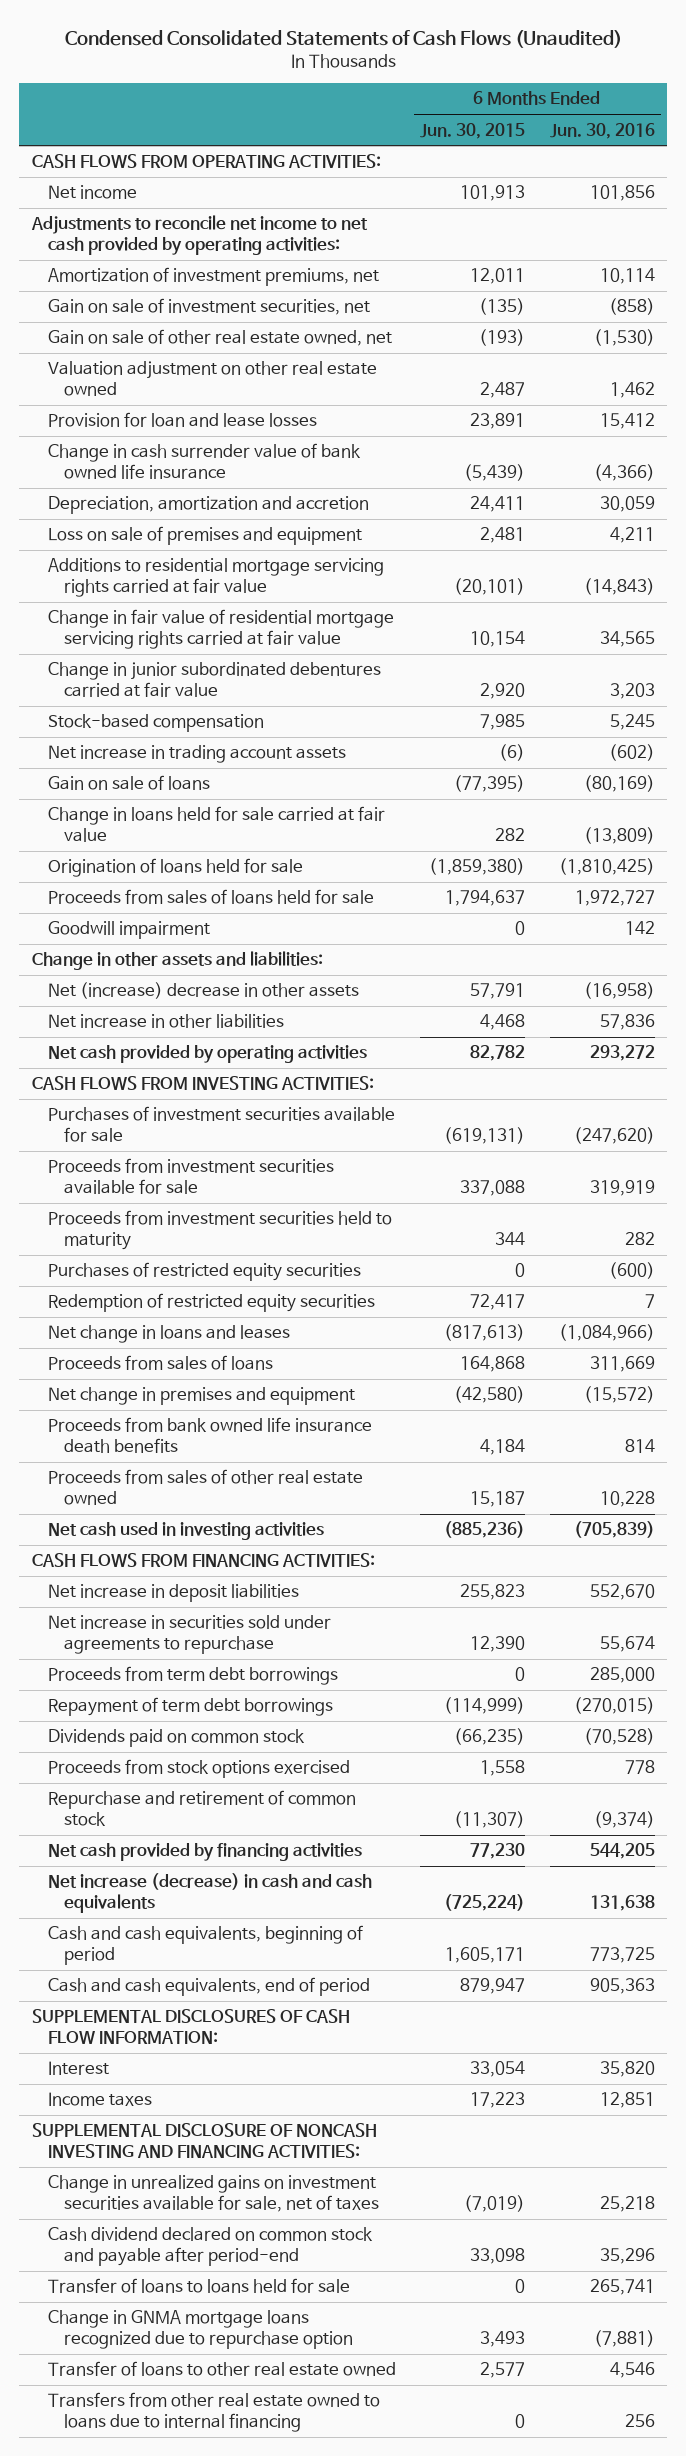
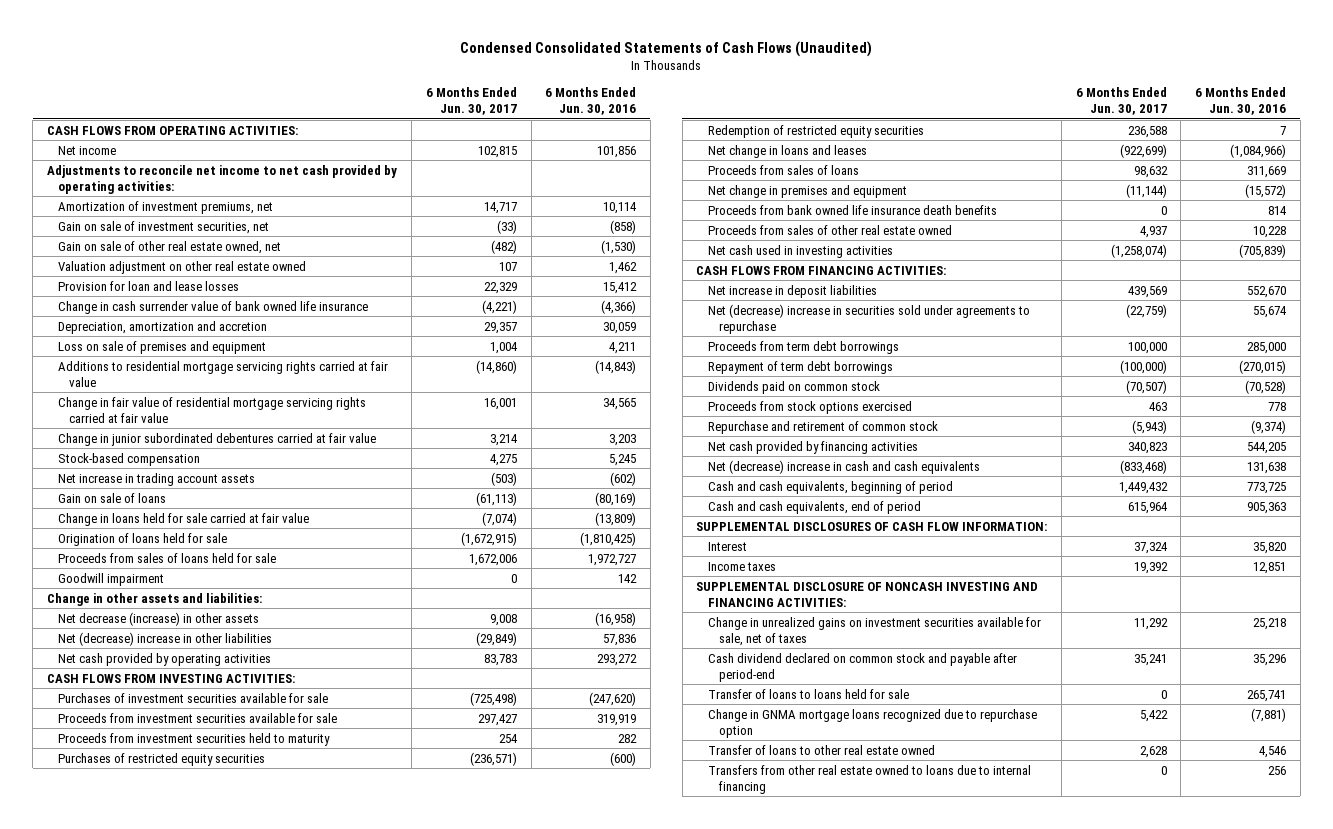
[420,122,526,139] Jun. 30, 2015 -> none
none -> [426,87,518,116] 6 Months Ended Jun. 30, 2017
[47,982,359,1000] Net (increase) decrease in other assets -> [57,611,259,626] Net decrease (increase) in other assets
[47,1014,284,1029] Net increase in other liabilities -> [57,631,272,646] Net (decrease) increase in other liabilities
[47,1615,331,1655] Net increase in securities sold under agreements to repurchase -> [707,303,1030,334] Net (decrease) increase in securities sold under agreements to repurchase
[47,1873,372,1914] Net increase (decrease) in cash and cash equivalents -> [707,459,980,474] Net (decrease) increase in cash and cash equivalents

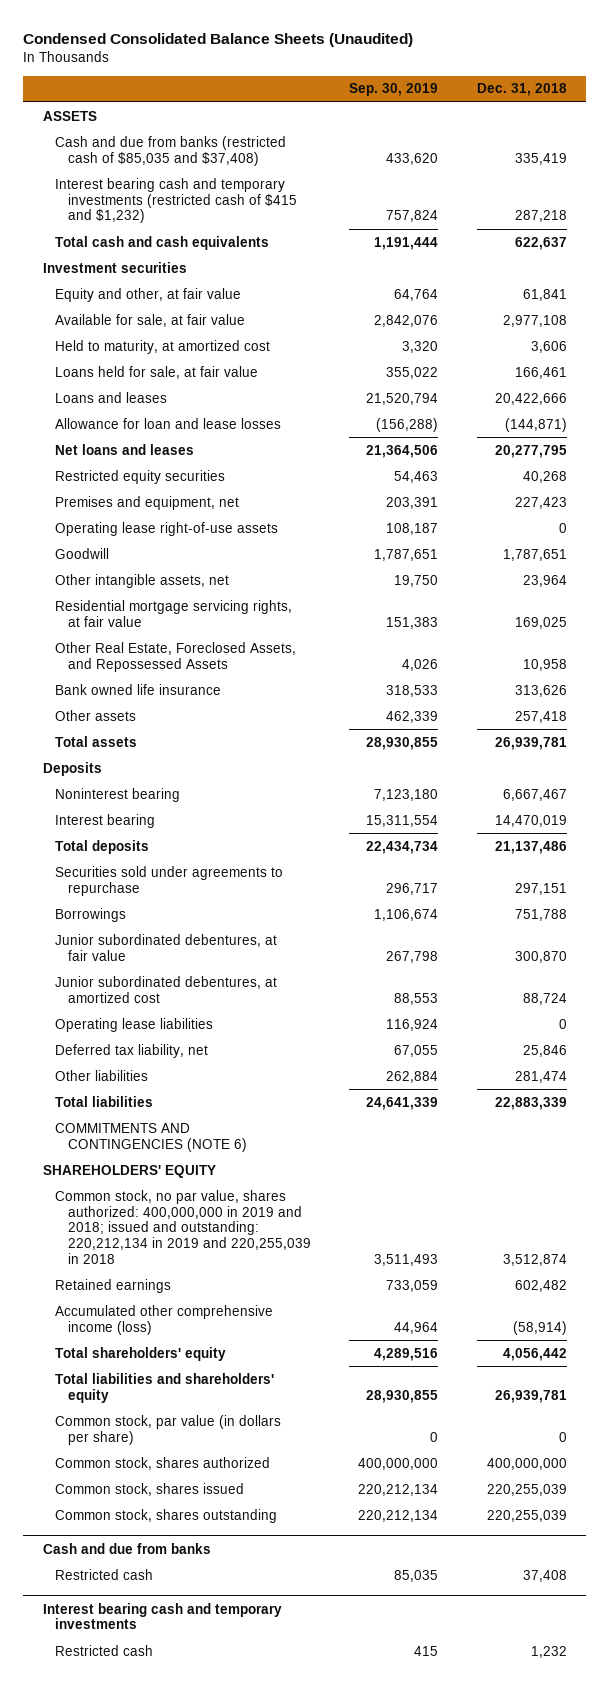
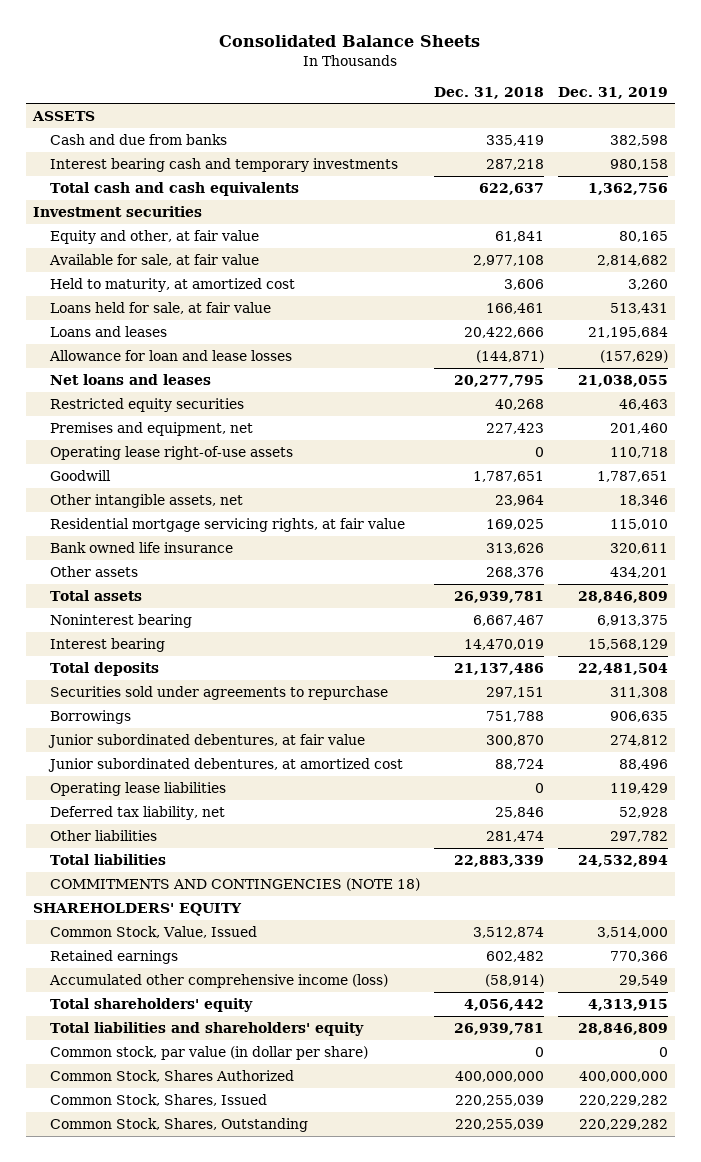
[23,33,414,48] Condensed Consolidated Balance Sheets (Unaudited) -> [219,35,481,48] Consolidated Balance Sheets
[349,83,439,97] Sep. 30, 2019 -> none
none -> [557,86,668,99] Dec. 31, 2019
[55,135,287,166] Cash and due from banks (restricted cash of $85,035 and $37,408) -> [50,133,228,145] Cash and due from banks
[55,177,297,224] Interest bearing cash and temporary investments (restricted cash of $415 and $1,232) -> [50,157,399,172] Interest bearing cash and temporary investments
[55,641,297,672] Other Real Estate, Foreclosed Assets, and Repossessed Assets -> none
[514,710,567,723] 257,418 -> [486,566,545,578] 268,376
[42,761,102,776] Deposits -> none
[55,1122,247,1152] COMMITMENTS AND CONTINGENCIES (NOTE 6) -> [50,877,421,891] COMMITMENTS AND CONTINGENCIES (NOTE 18)
[55,1189,311,1265] Common stock, no par value, shares authorized: 400,000,000 in 2019 and 2018; issued and outstanding: 220,212,134 in 2019 and 220,255,039 in 2018 -> [50,925,258,938] Common Stock, Value, Issued
[42,1542,211,1554] Cash and due from banks -> none
[55,1568,154,1580] Restricted cash -> none
[42,1602,282,1630] Interest bearing cash and temporary investments -> none
[55,1644,154,1656] Restricted cash -> none
[55,1414,282,1445] Common stock, par value (in dollars per share) -> [50,1045,369,1060] Common stock, par value (in dollar per share)
[55,1456,271,1470] Common stock, shares authorized -> [50,1069,295,1082] Common Stock, Shares Authorized
[55,1482,245,1496] Common stock, shares issued -> [50,1093,268,1106] Common Stock, Shares, Issued
[55,1508,278,1523] Common stock, shares outstanding -> [50,1117,309,1132] Common Stock, Shares, Outstanding

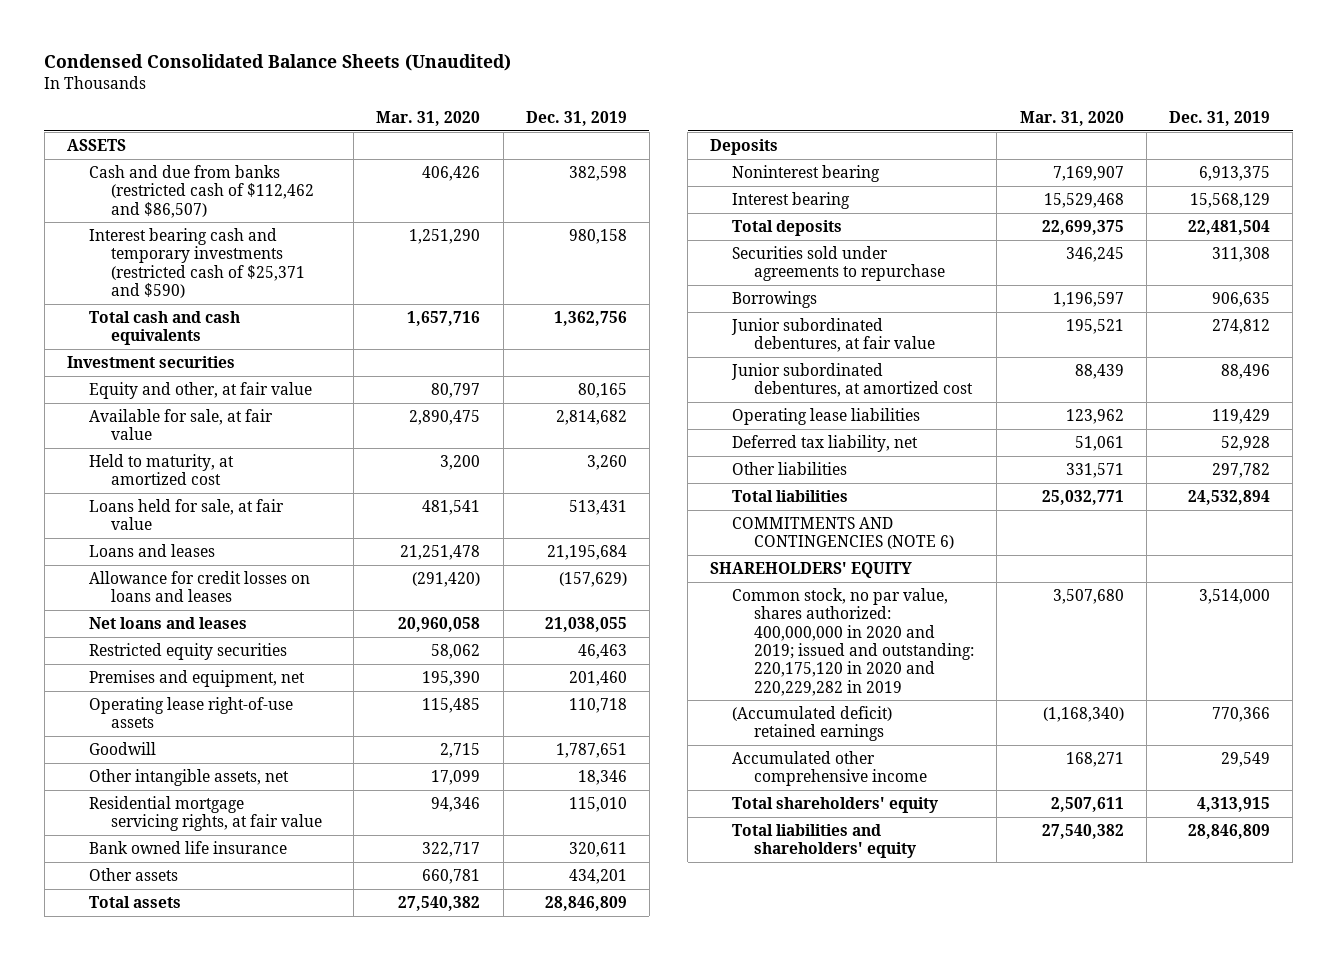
[219,35,481,48] Consolidated Balance Sheets -> [44,54,512,72] Condensed Consolidated Balance Sheets (Unaudited)
[434,86,545,99] Dec. 31, 2018 -> none
none -> [376,110,481,126] Mar. 31, 2020
[50,133,228,145] Cash and due from banks -> [89,164,315,218] Cash and due from banks (restricted cash of $112,462 and $86,507)
[50,157,399,172] Interest bearing cash and temporary investments -> [89,227,306,298] Interest bearing cash and temporary investments (restricted cash of $25,371 and $590)
[49,349,293,361] Allowance for loan and lease losses -> [89,570,311,603] Allowance for credit losses on loans and leases
none -> [710,138,779,155] Deposits
[50,877,421,891] COMMITMENTS AND CONTINGENCIES (NOTE 18) -> [732,516,955,550] COMMITMENTS AND CONTINGENCIES (NOTE 6)
[50,925,258,938] Common Stock, Value, Issued -> [732,587,975,696] Common stock, no par value, shares authorized: 400,000,000 in 2020 and 2019; issued and outstanding: 220,175,120 in 2020 and 220,229,282 in 2019
[50,949,179,964] Retained earnings -> [732,705,893,742] (Accumulated deficit) retained earnings
[49,973,389,988] Accumulated other comprehensive income (loss) -> [732,750,928,787] Accumulated other comprehensive income
[50,1045,369,1060] Common stock, par value (in dollar per share) -> none
[50,1069,295,1082] Common Stock, Shares Authorized -> none
[50,1093,268,1106] Common Stock, Shares, Issued -> none
[50,1117,309,1132] Common Stock, Shares, Outstanding -> none

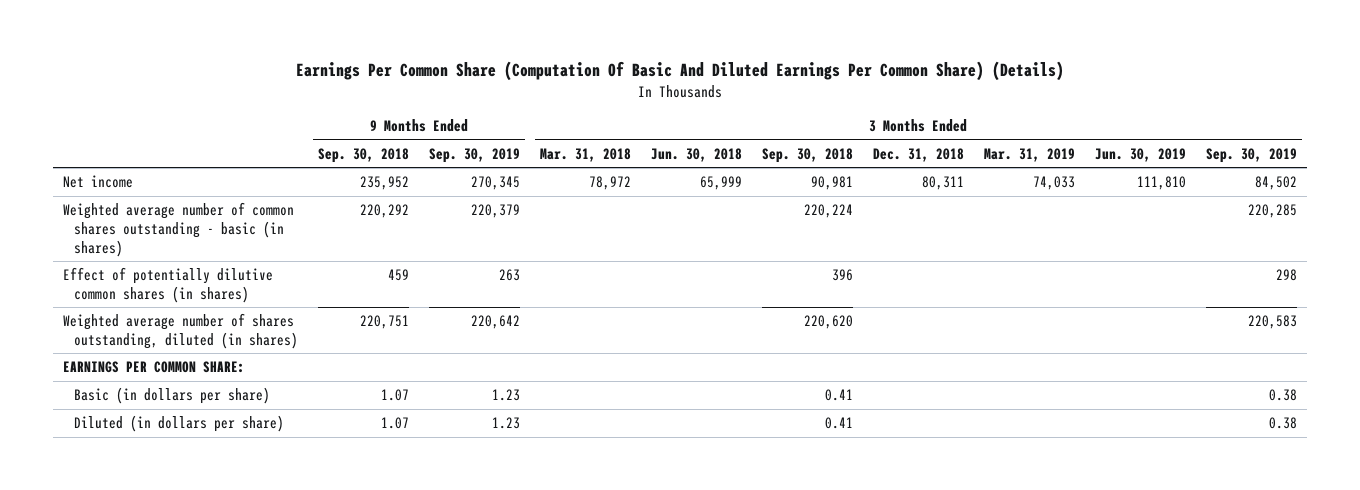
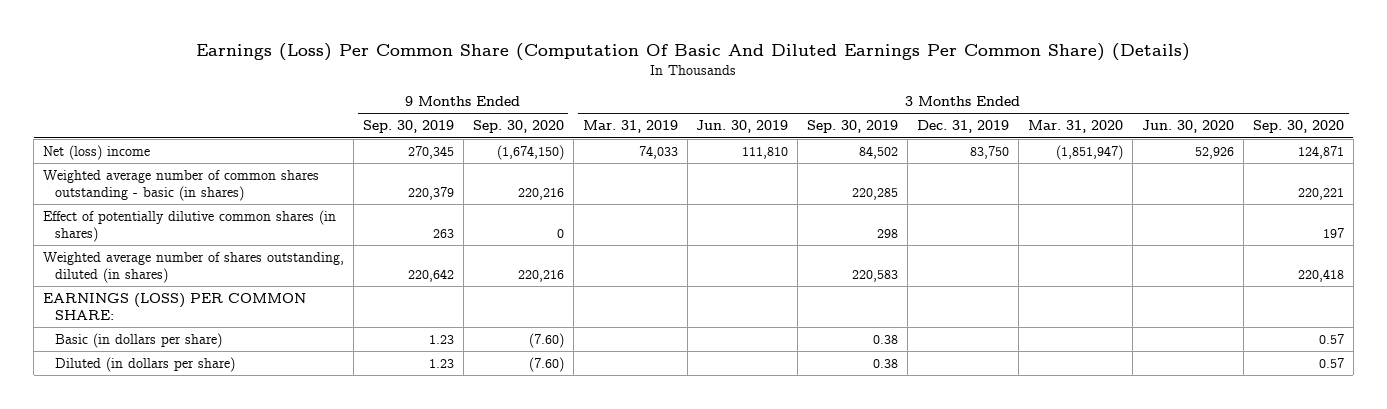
[295,61,1064,82] Earnings Per Common Share (Computation Of Basic And Diluted Earnings Per Common Share) (Details) -> [196,42,1191,61] Earnings (Loss) Per Common Share (Computation Of Basic And Diluted Earnings Per Common Share) (Details)
[317,147,409,163] Sep. 30, 2018 -> none
[539,147,631,162] Mar. 31, 2018 -> none
[650,147,742,162] Jun. 30, 2018 -> none
[761,147,853,163] Sep. 30, 2018 -> none
[872,147,964,162] Dec. 31, 2018 -> none
none -> [472,120,564,134] Sep. 30, 2020
none -> [917,120,1010,134] Dec. 31, 2019
none -> [1028,120,1124,134] Mar. 31, 2020
none -> [1142,120,1235,134] Jun. 30, 2020
none -> [1252,120,1344,134] Sep. 30, 2020
[62,175,133,189] Net income -> [42,145,150,161] Net (loss) income
[62,361,245,374] EARNINGS PER COMMON SHARE: -> [42,293,306,320] EARNINGS (LOSS) PER COMMON SHARE:

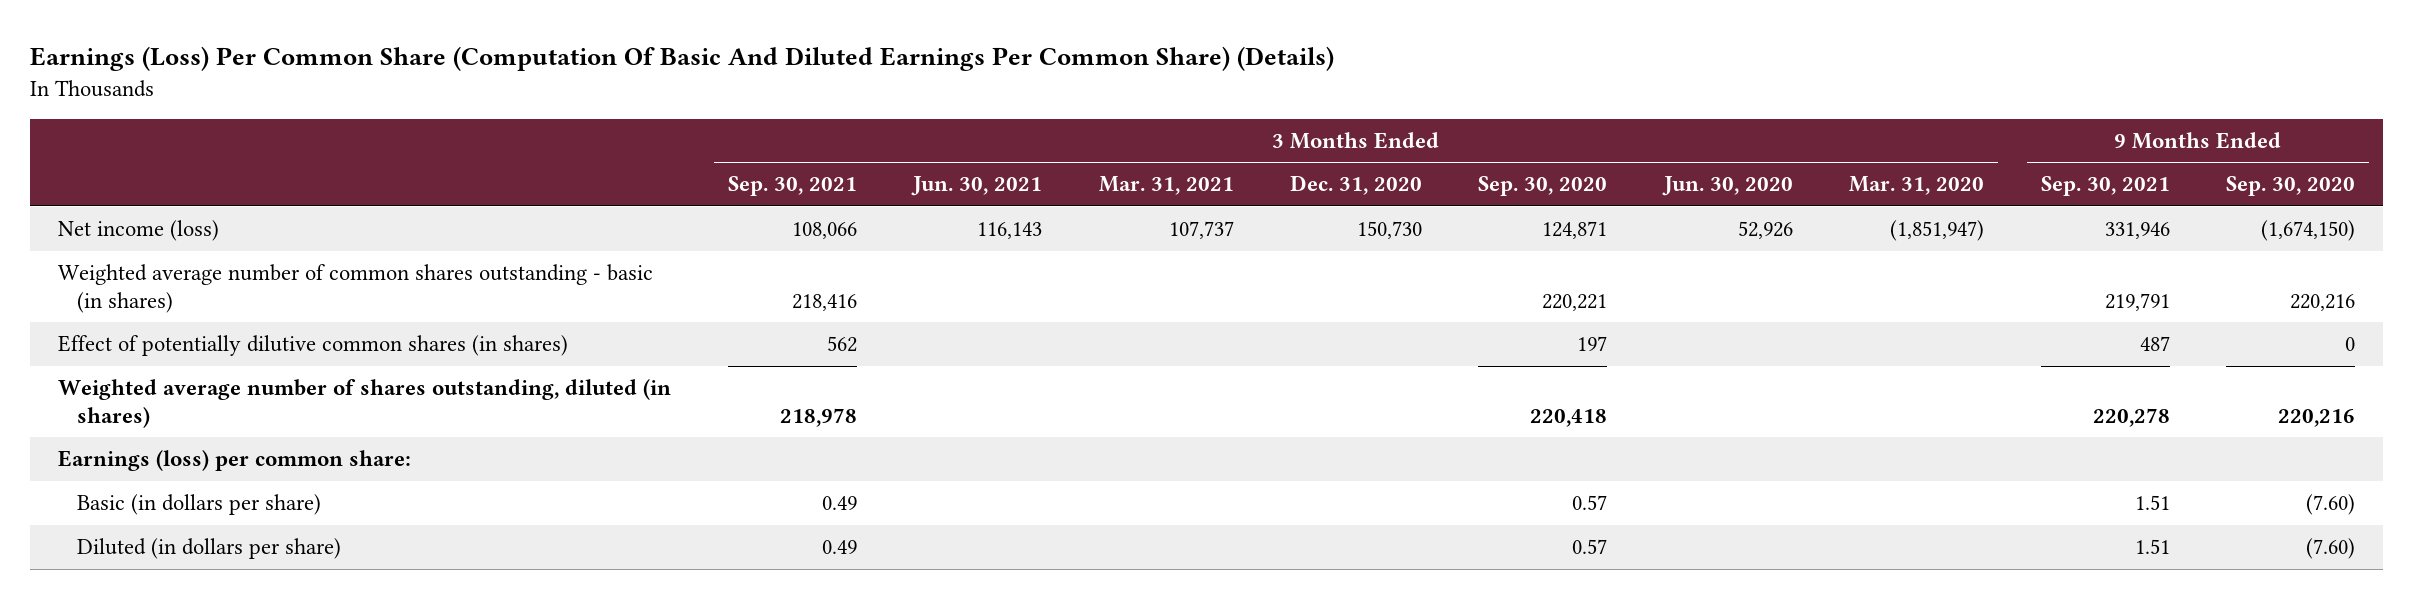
[362,120,454,134] Sep. 30, 2019 -> none
[582,120,678,134] Mar. 31, 2019 -> none
[696,120,789,134] Jun. 30, 2019 -> none
[807,120,899,134] Sep. 30, 2019 -> none
[917,120,1010,134] Dec. 31, 2019 -> none
none -> [727,176,857,197] Sep. 30, 2021
none -> [911,176,1043,197] Jun. 30, 2021
none -> [1098,176,1234,196] Mar. 31, 2021
none -> [1290,175,1423,196] Dec. 31, 2020
none -> [2040,176,2170,197] Sep. 30, 2021
[42,145,150,161] Net (loss) income -> [58,220,220,242] Net income (loss)
[42,293,306,320] EARNINGS (LOSS) PER COMMON SHARE: -> [58,450,412,472] Earnings (loss) per common share:

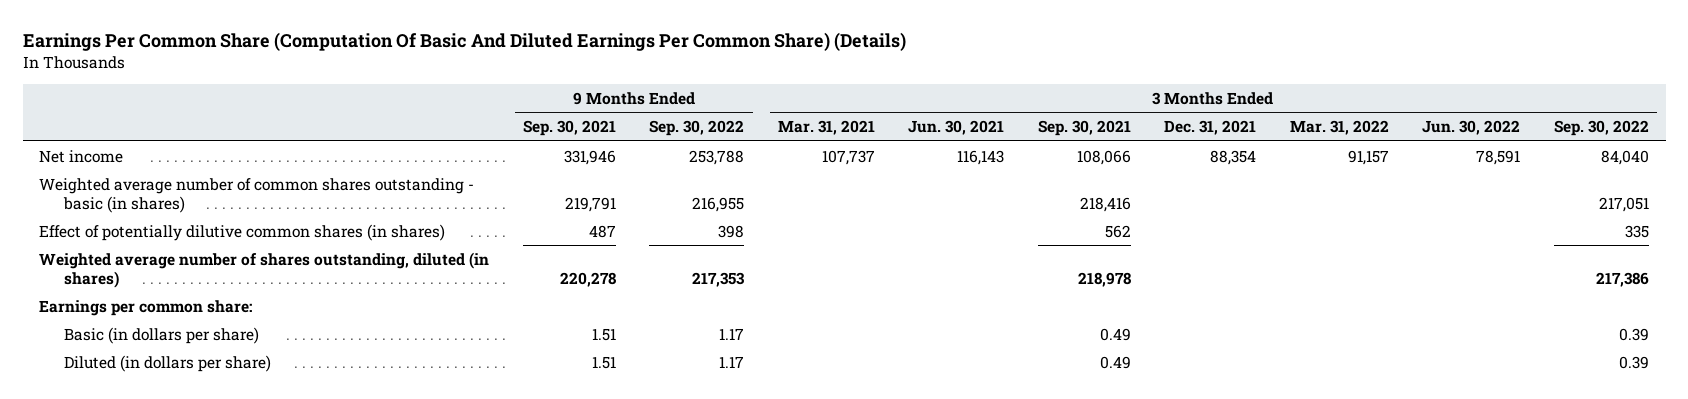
[30,46,1335,72] Earnings (Loss) Per Common Share (Computation Of Basic And Diluted Earnings Per Common Share) (Details) -> [22,32,906,52] Earnings Per Common Share (Computation Of Basic And Diluted Earnings Per Common Share) (Details)
[1290,175,1423,196] Dec. 31, 2020 -> none
[1478,176,1608,197] Sep. 30, 2020 -> none
[1661,176,1793,197] Jun. 30, 2020 -> none
[1849,176,1985,196] Mar. 31, 2020 -> none
[2226,176,2356,197] Sep. 30, 2020 -> none
none -> [649,120,745,137] Sep. 30, 2022
none -> [1164,120,1257,136] Dec. 31, 2021
none -> [1289,120,1389,136] Mar. 31, 2022
none -> [1422,120,1521,136] Jun. 30, 2022
none -> [1553,120,1649,137] Sep. 30, 2022
[58,220,220,242] Net income (loss) -> [39,149,124,163] Net income
[58,450,412,472] Earnings (loss) per common share: -> [39,299,253,316] Earnings per common share:

